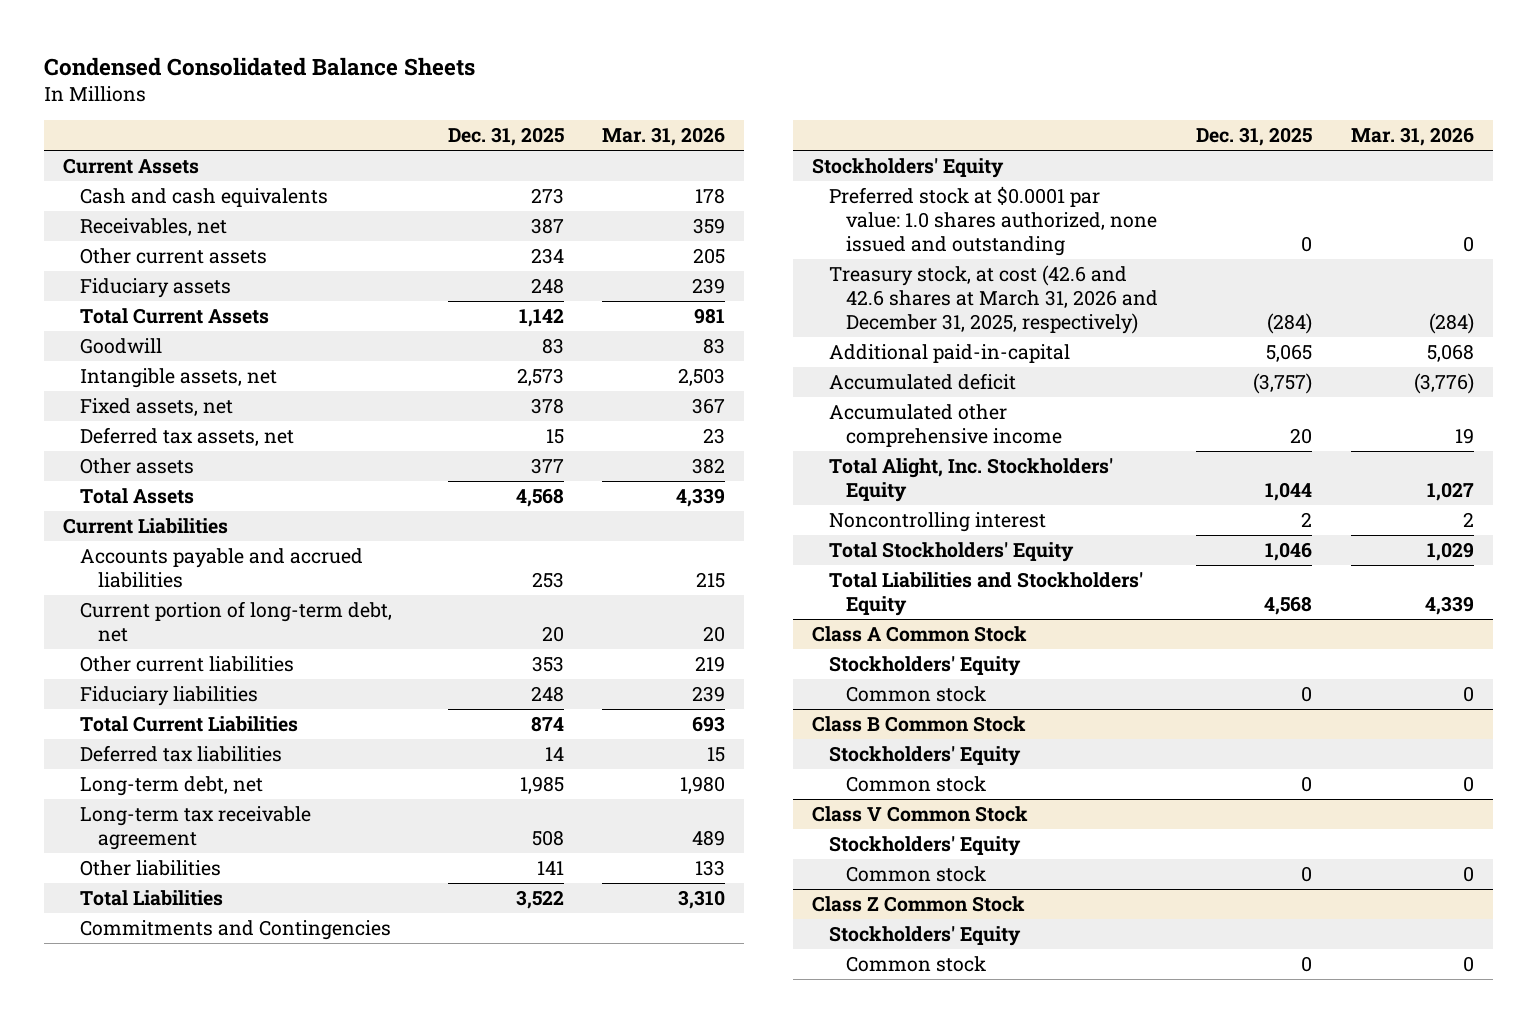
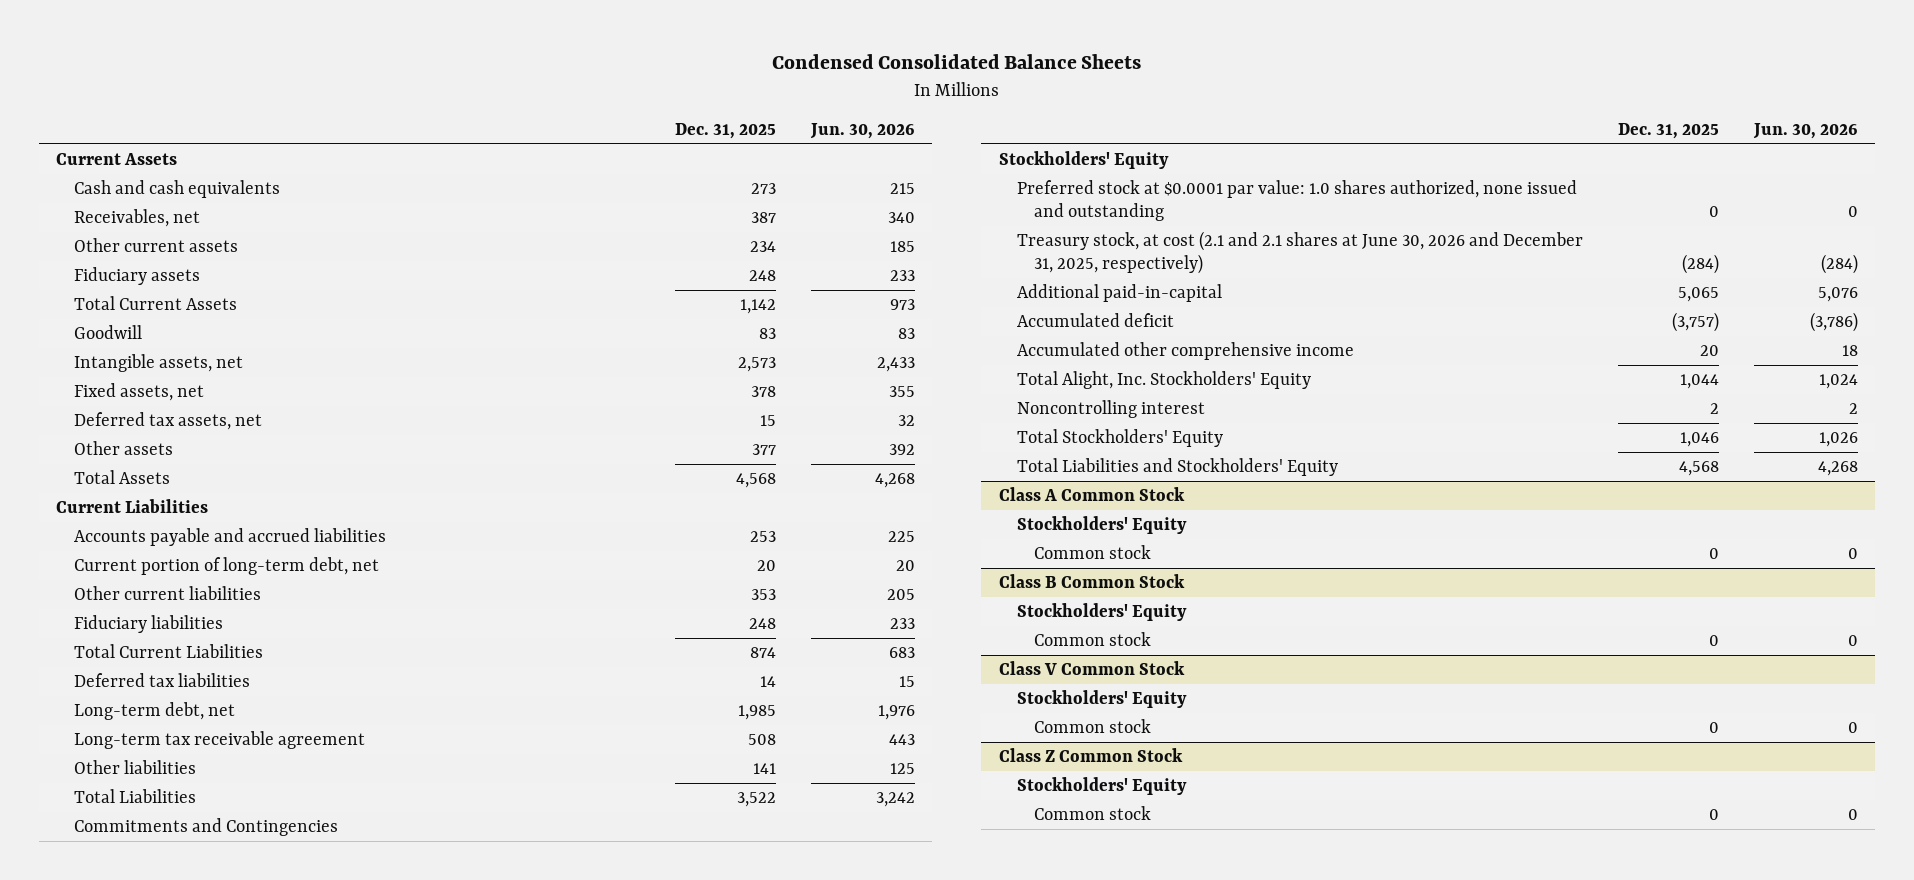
[601,127,725,147] Mar. 31, 2026 -> none
none -> [809,123,915,140] Jun. 30, 2026
[829,264,1159,335] Treasury stock, at cost (42.6 and 42.6 shares at March 31, 2026 and December 31, 2025, respectively) -> [1016,230,1583,275] Treasury stock, at cost (2.1 and 2.1 shares at June 30, 2026 and December 31, 2025, respectively)

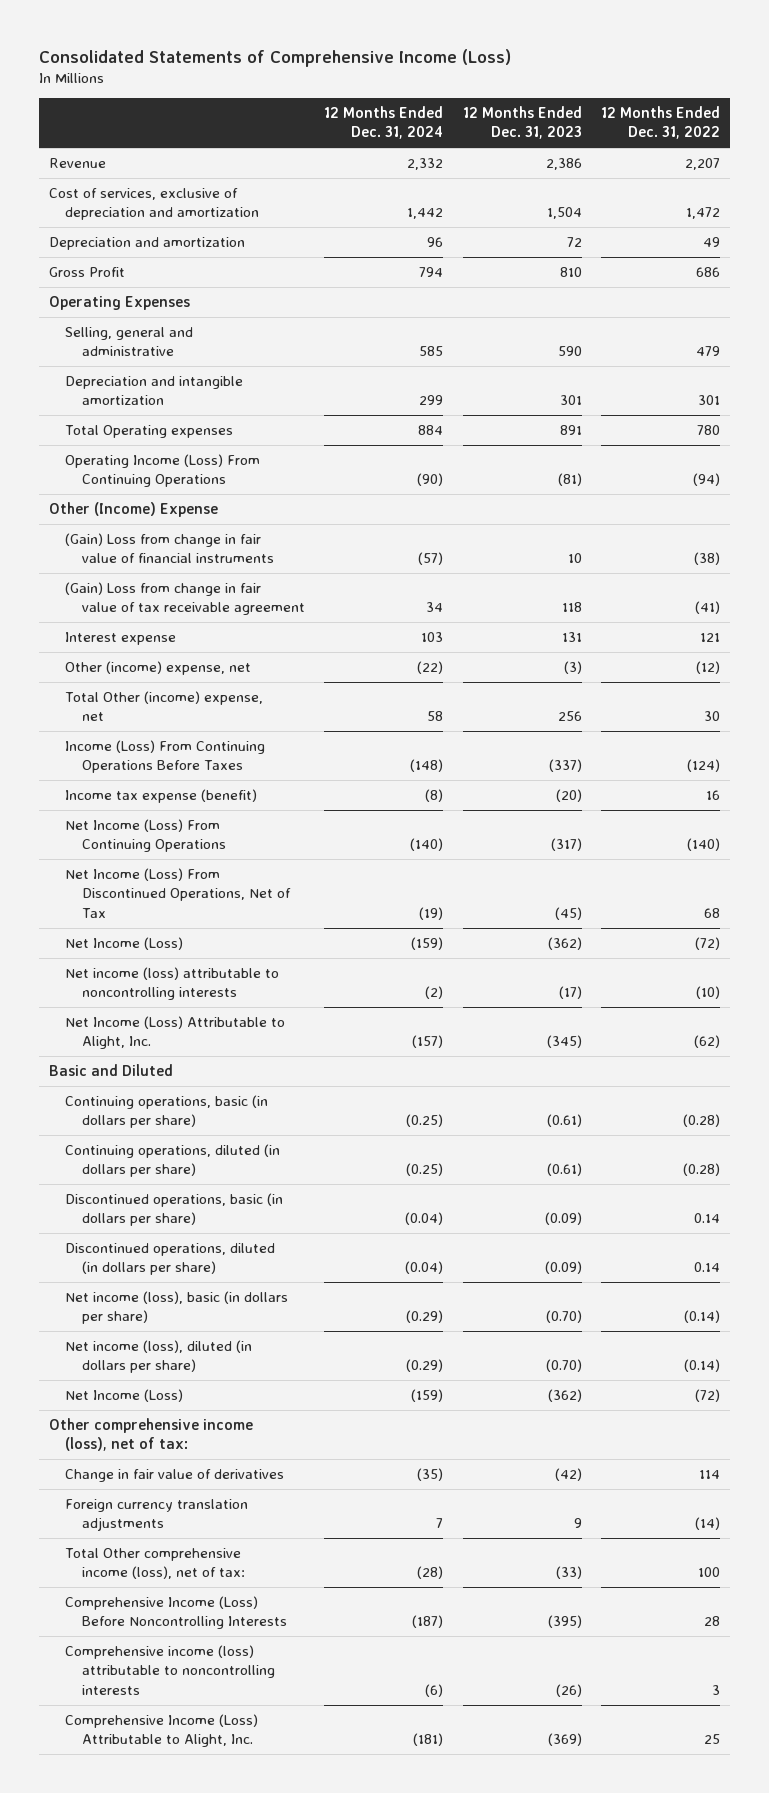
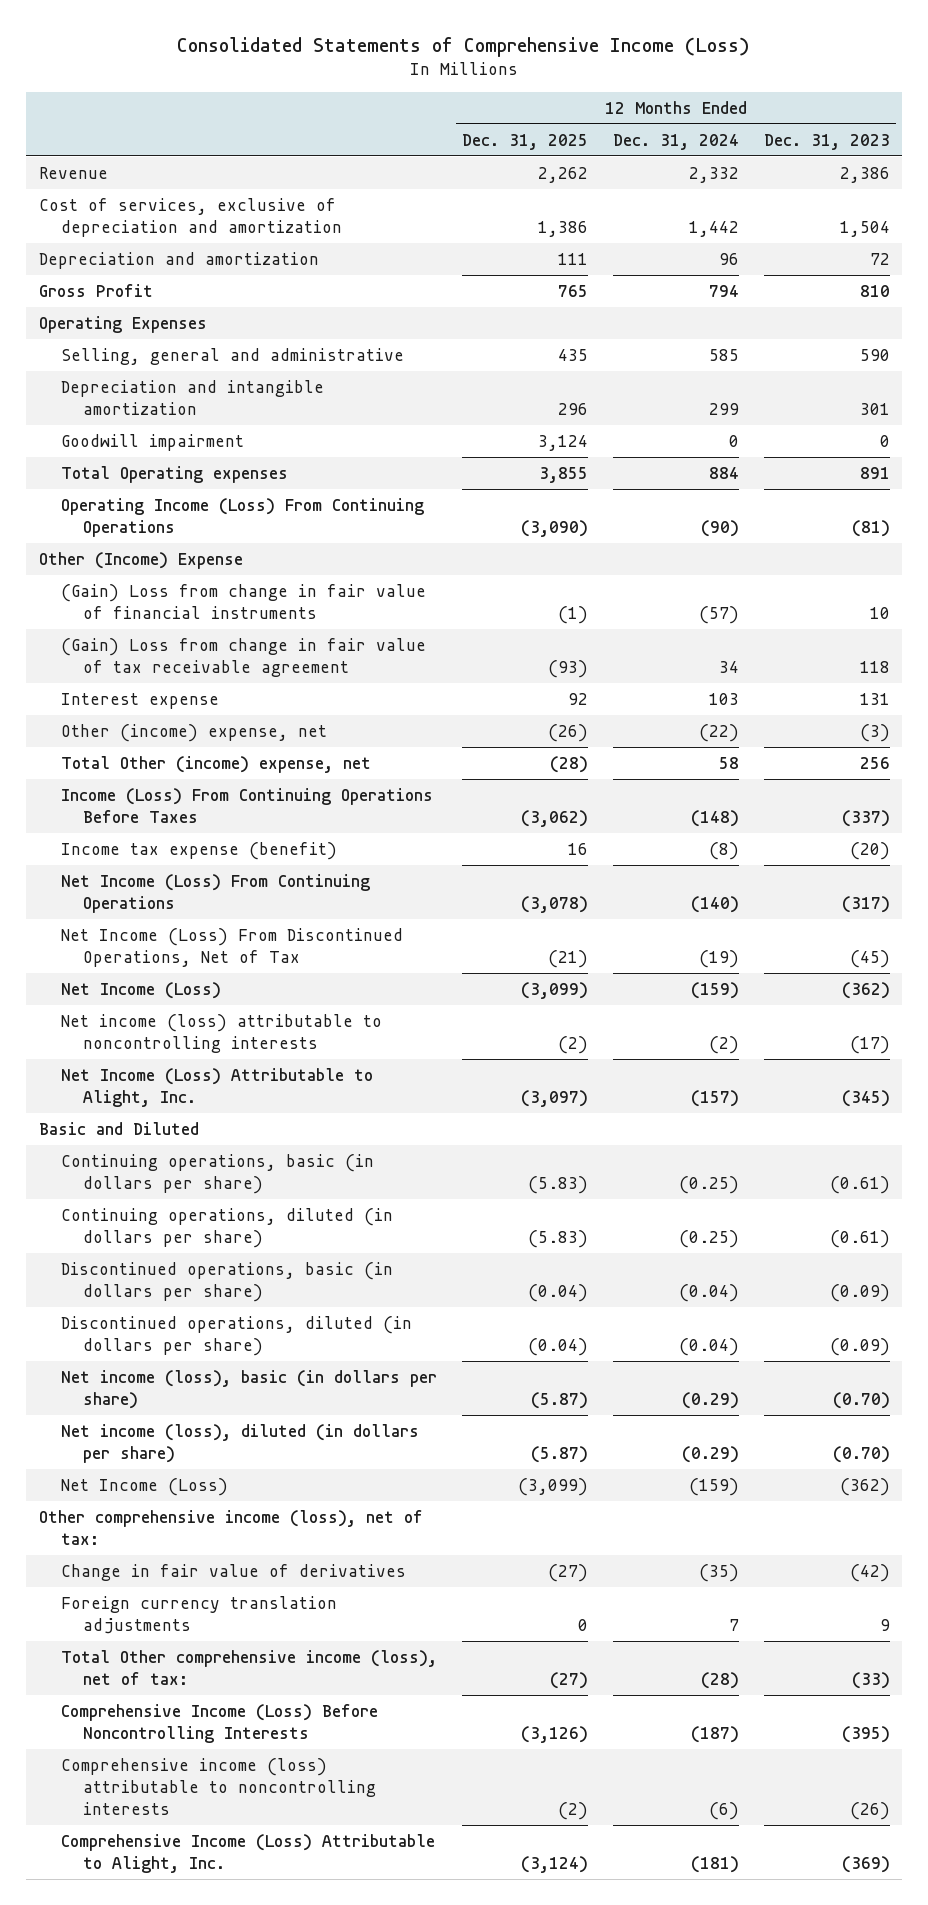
[601,105,721,140] 12 Months Ended Dec. 31, 2022 -> none
none -> [461,133,588,150] Dec. 31, 2025
none -> [60,433,244,451] Goodwill impairment

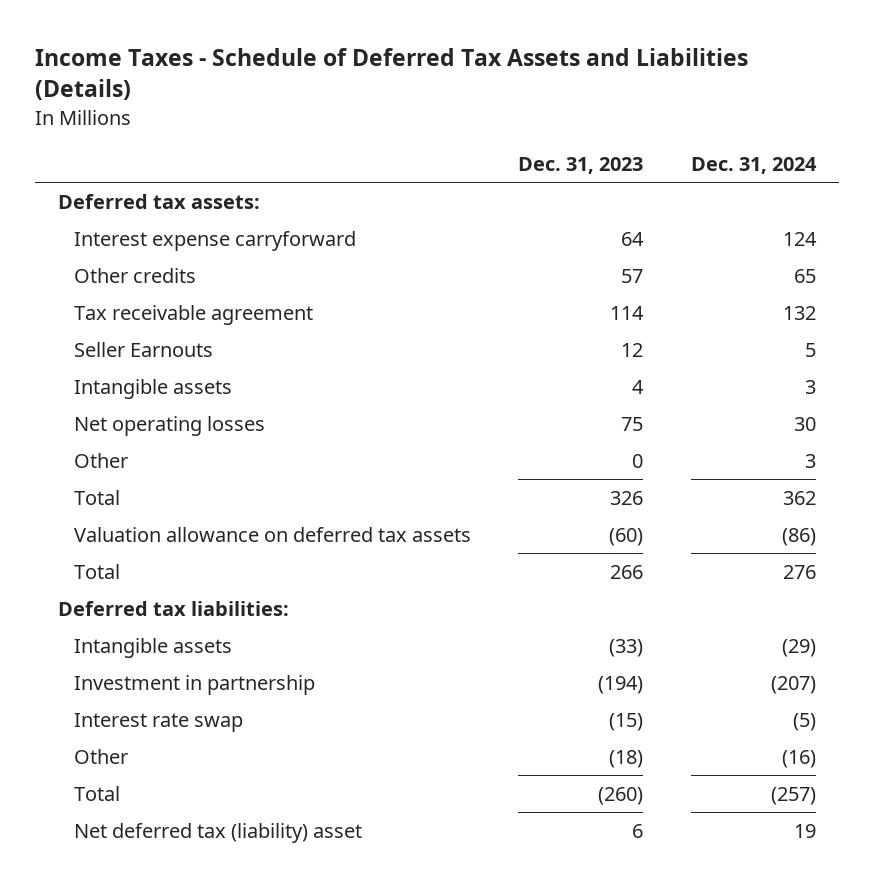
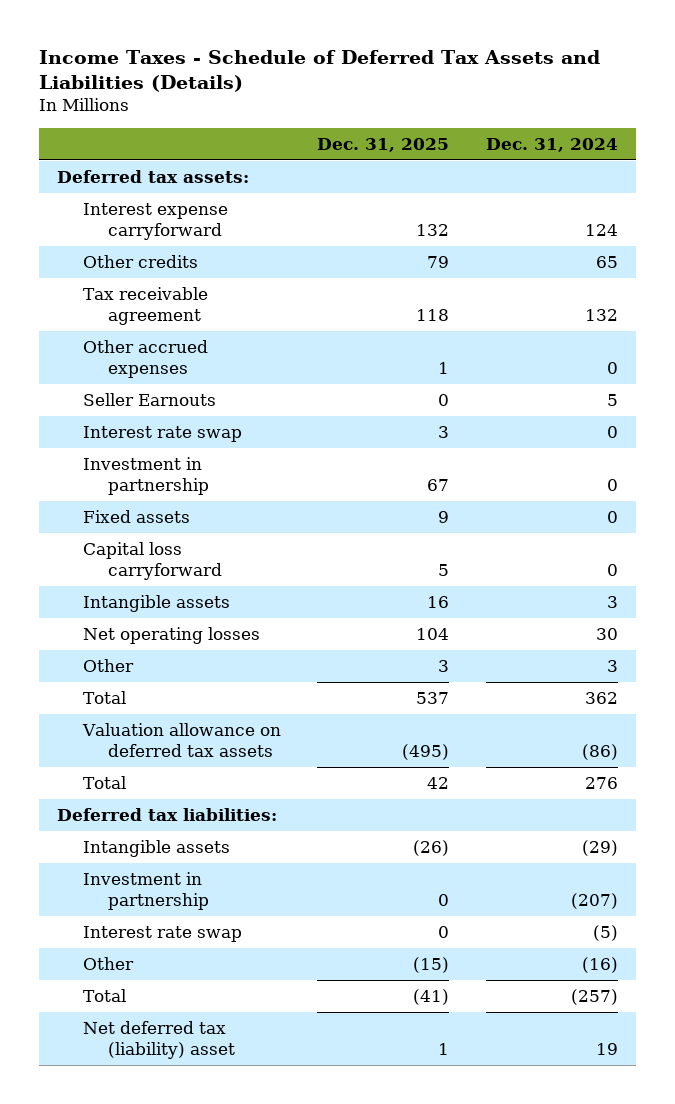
[518,156,644,174] Dec. 31, 2023 -> none
none -> [317,137,450,152] Dec. 31, 2025
none -> [82,340,208,378] Other accrued expenses
none -> [82,426,242,443] Interest rate swap
none -> [82,457,210,495] Investment in partnership
none -> [82,510,190,524] Fixed assets
none -> [82,542,223,580] Capital loss carryforward

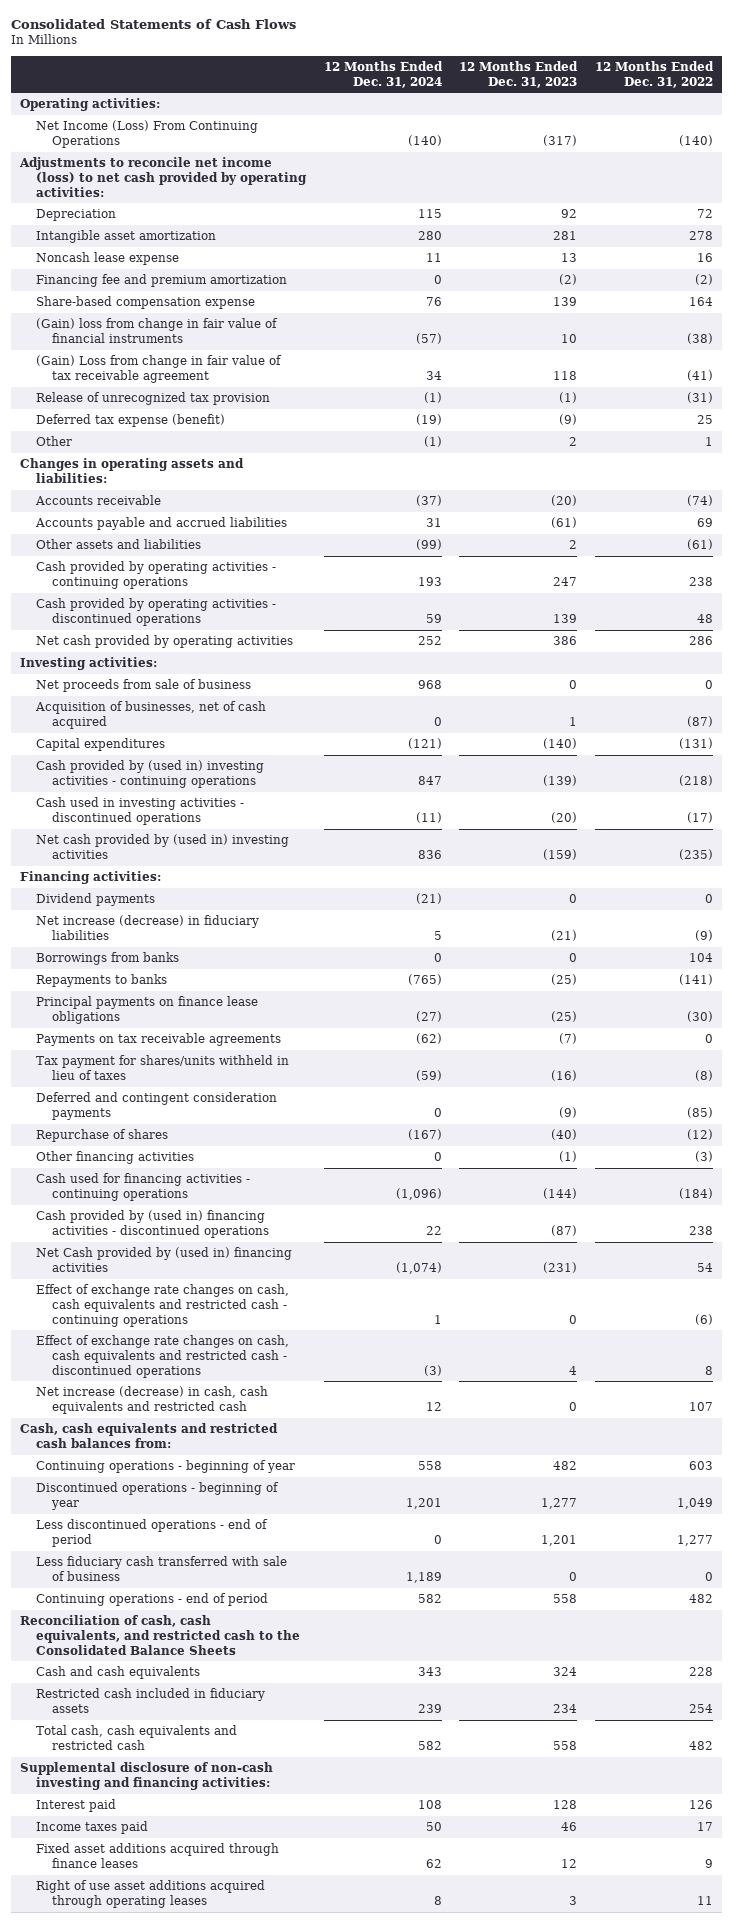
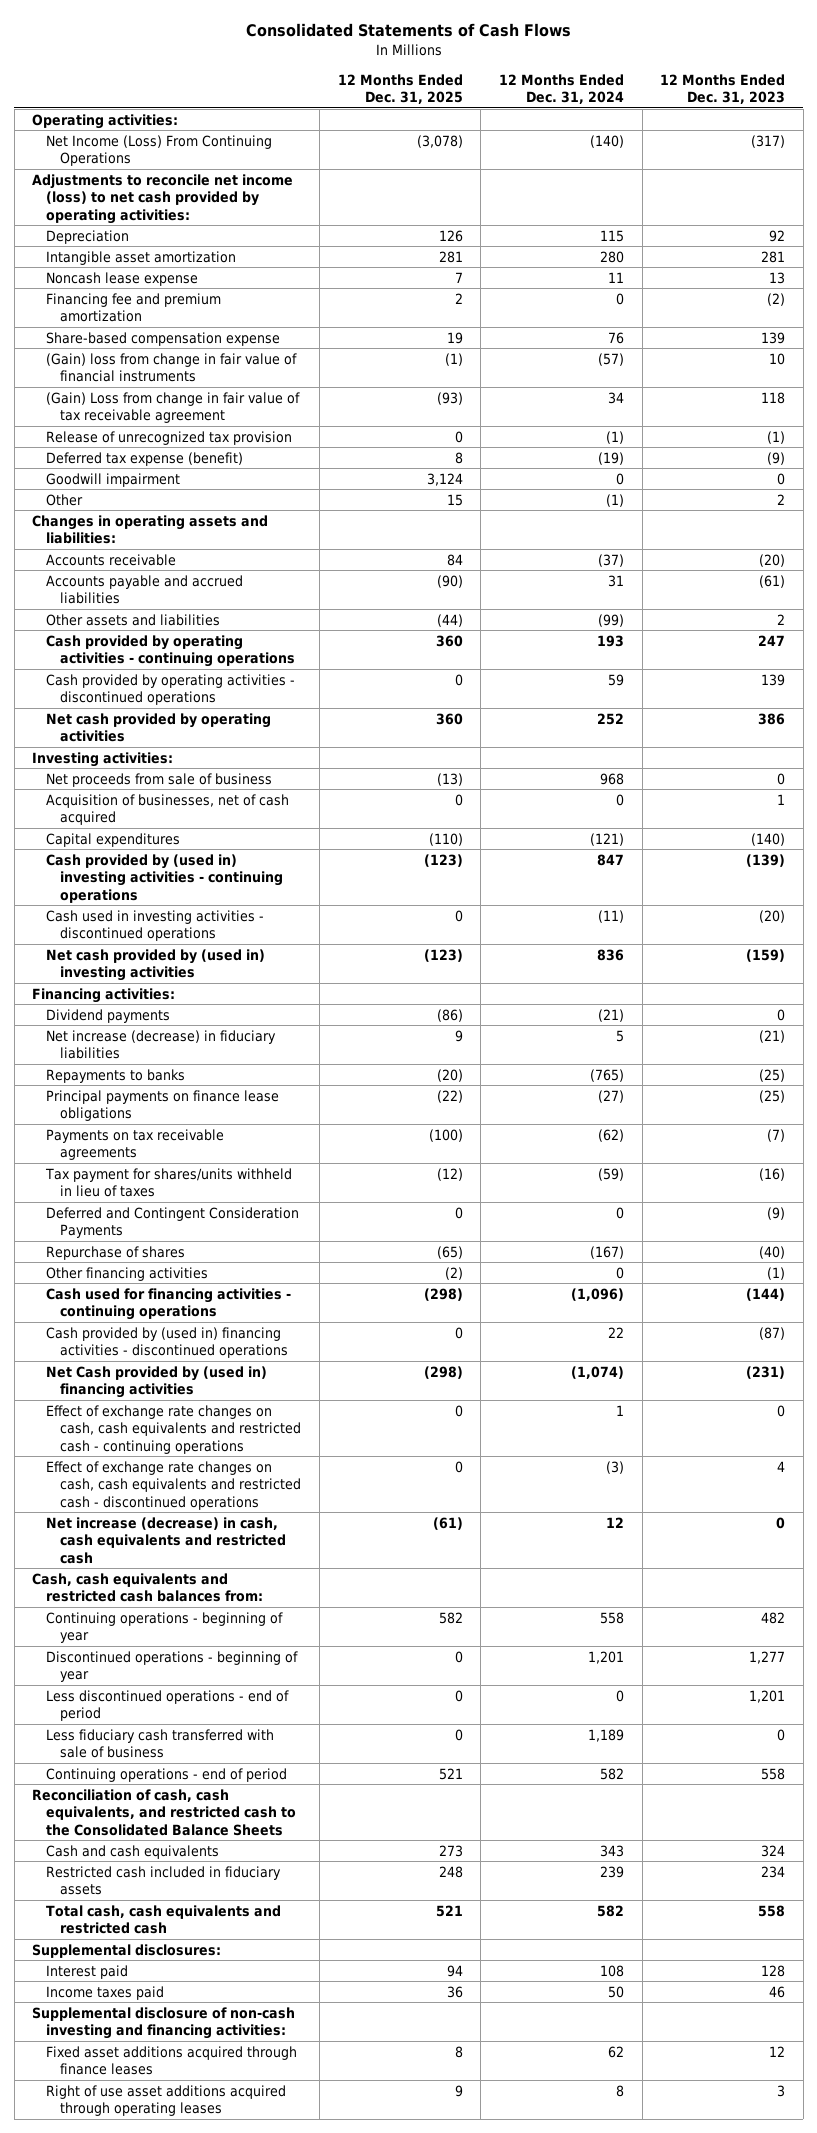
[594,60,714,88] 12 Months Ended Dec. 31, 2022 -> none
none -> [337,73,463,105] 12 Months Ended Dec. 31, 2025
none -> [46,472,181,487] Goodwill impairment
[35,952,179,966] Borrowings from banks -> none
[35,1092,277,1120] Deferred and contingent consideration payments -> [46,1206,300,1239] Deferred and Contingent Consideration Payments
none -> [32,1943,222,1958] Supplemental disclosures:
[20,1762,274,1790] Supplemental disclosure of non-cash investing and financing activities: -> [32,2006,296,2040] Supplemental disclosure of non-cash investing and financing activities:

